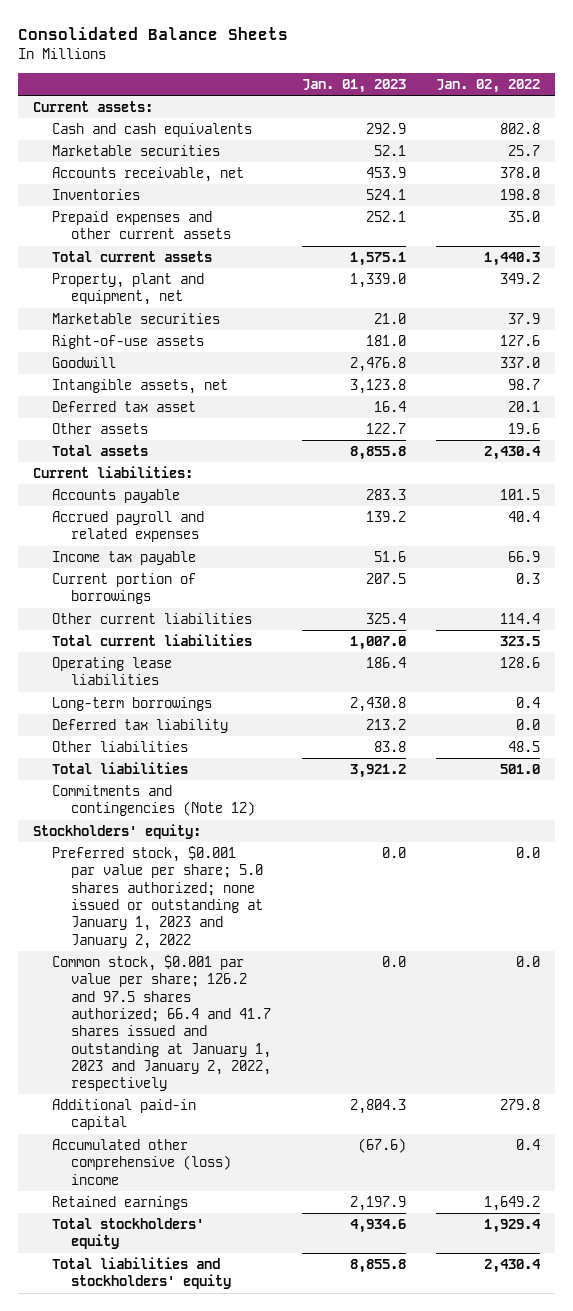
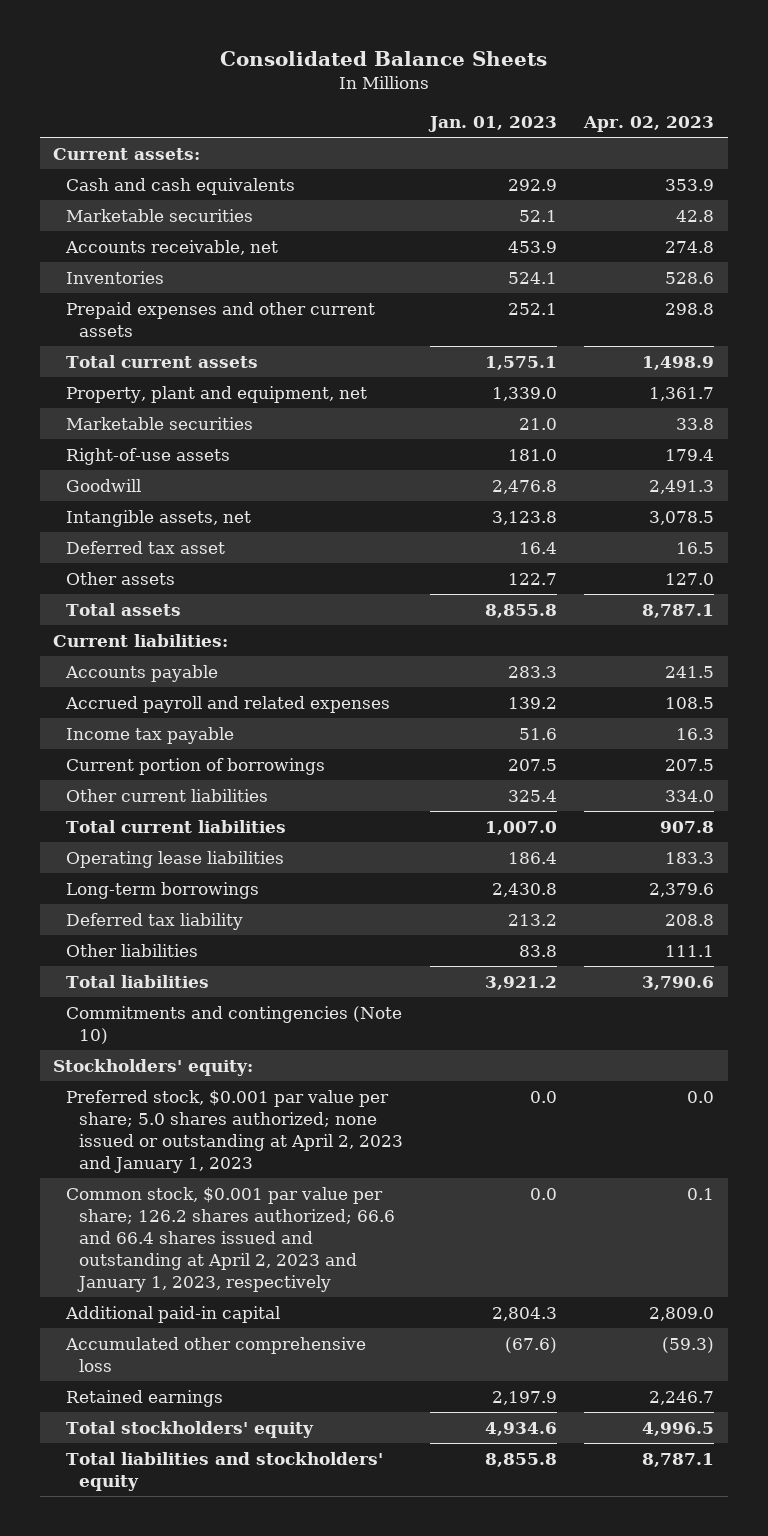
[435,79,540,94] Jan. 02, 2022 -> none
none -> [583,116,715,133] Apr. 02, 2023
[52,785,256,817] Commitments and contingencies (Note 12) -> [66,1005,403,1044] Commitments and contingencies (Note 10)
[52,846,264,949] Preferred stock, $0.001 par value per share; 5.0 shares authorized; none issued or outstanding at January 1, 2023 and January 2, 2022 -> [66,1089,403,1174] Preferred stock, $0.001 par value per share; 5.0 shares authorized; none issued or outstanding at April 2, 2023 and January 1, 2023
[52,955,272,1092] Common stock, $0.001 par value per share; 126.2 and 97.5 shares authorized; 66.4 and 41.7 shares issued and outstanding at January 1, 2023 and January 2, 2022, respectively -> [66,1186,395,1293] Common stock, $0.001 par value per share; 126.2 shares authorized; 66.6 and 66.4 shares issued and outstanding at April 2, 2023 and January 1, 2023, respectively
[52,1139,232,1185] Accumulated other comprehensive (loss) income -> [65,1336,367,1372] Accumulated other comprehensive loss

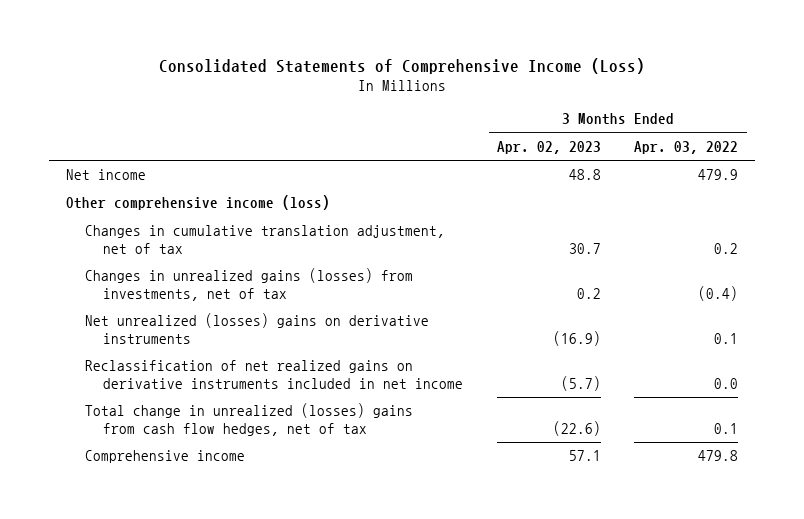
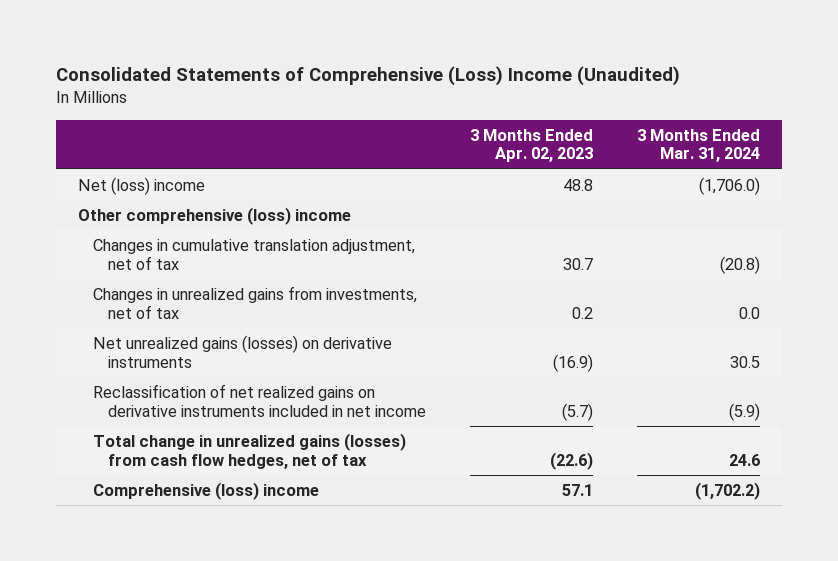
[159,58,646,75] Consolidated Statements of Comprehensive Income (Loss) -> [56,66,681,87] Consolidated Statements of Comprehensive (Loss) Income (Unaudited)
[634,140,739,154] Apr. 03, 2022 -> none
none -> [637,128,761,163] 3 Months Ended Mar. 31, 2024
[65,169,146,181] Net income -> [78,176,206,195] Net (loss) income
[65,195,330,211] Other comprehensive income (loss) -> [78,206,352,225] Other comprehensive (loss) income
[84,268,413,301] Changes in unrealized gains (losses) from investments, net of tax -> [93,285,418,319] Changes in unrealized gains from investments, net of tax
[84,313,429,344] Net unrealized (losses) gains on derivative instruments -> [93,334,393,368] Net unrealized gains (losses) on derivative instruments
[84,403,413,436] Total change in unrealized (losses) gains from cash flow hedges, net of tax -> [93,432,407,469] Total change in unrealized gains (losses) from cash flow hedges, net of tax
[84,450,245,464] Comprehensive income -> [93,481,320,500] Comprehensive (loss) income

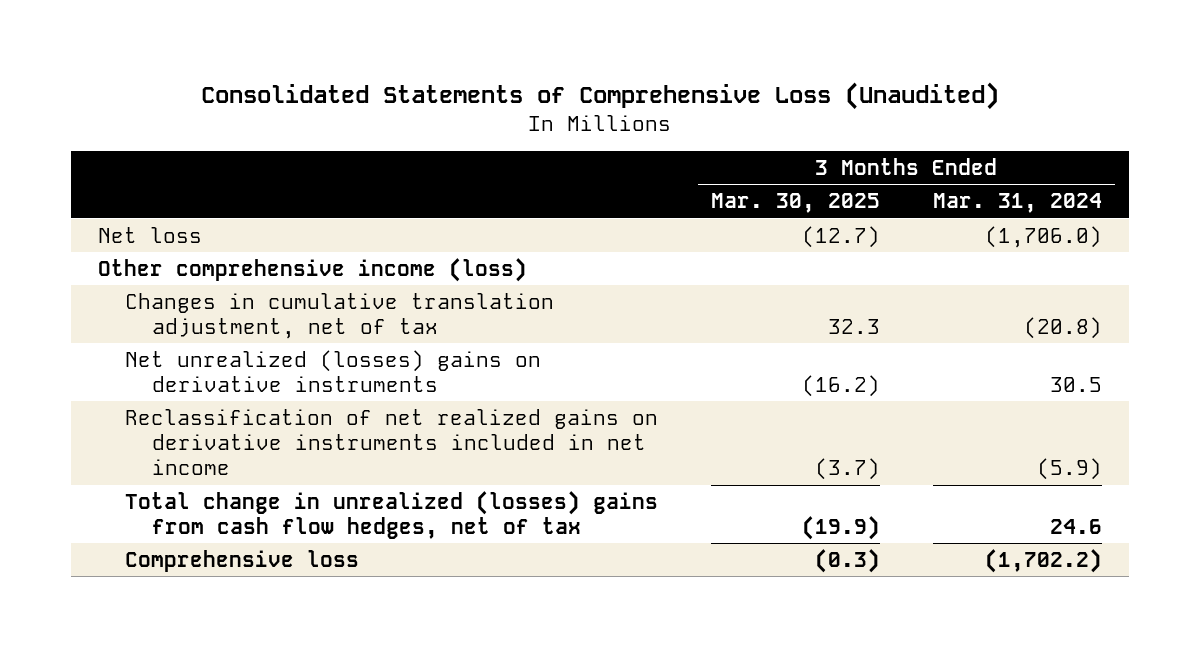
[56,66,681,87] Consolidated Statements of Comprehensive (Loss) Income (Unaudited) -> [200,82,999,111] Consolidated Statements of Comprehensive Loss (Unaudited)
[470,128,594,163] 3 Months Ended Apr. 02, 2023 -> none
none -> [710,193,880,214] Mar. 30, 2025
[78,176,206,195] Net (loss) income -> [97,226,202,243] Net loss
[78,206,352,225] Other comprehensive (loss) income -> [97,257,527,282] Other comprehensive income (loss)
[93,285,418,319] Changes in unrealized gains from investments, net of tax -> none
[93,334,393,368] Net unrealized gains (losses) on derivative instruments -> [124,349,541,393] Net unrealized (losses) gains on derivative instruments
[93,432,407,469] Total change in unrealized gains (losses) from cash flow hedges, net of tax -> [124,490,658,540] Total change in unrealized (losses) gains from cash flow hedges, net of tax
[93,481,320,500] Comprehensive (loss) income -> [124,549,359,572] Comprehensive loss

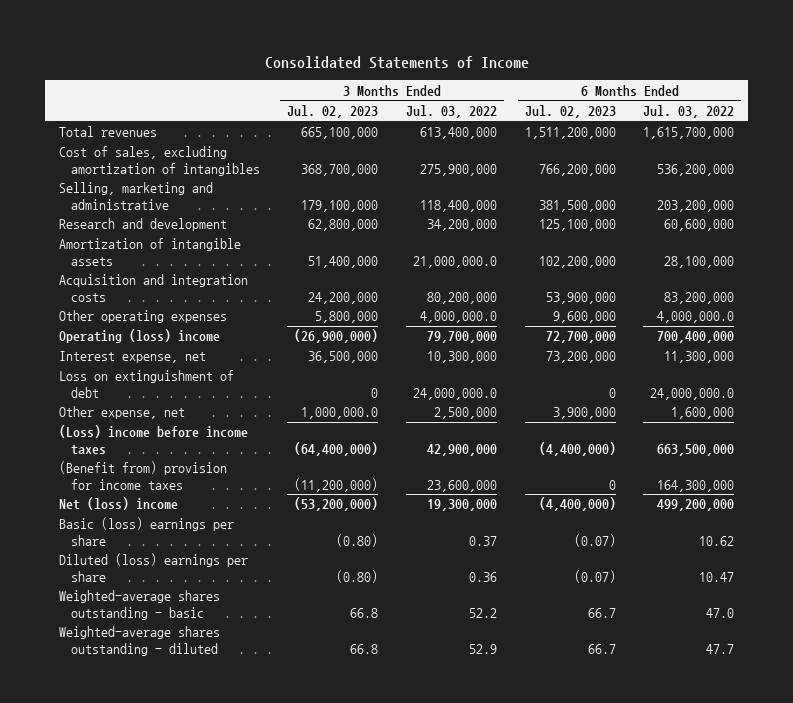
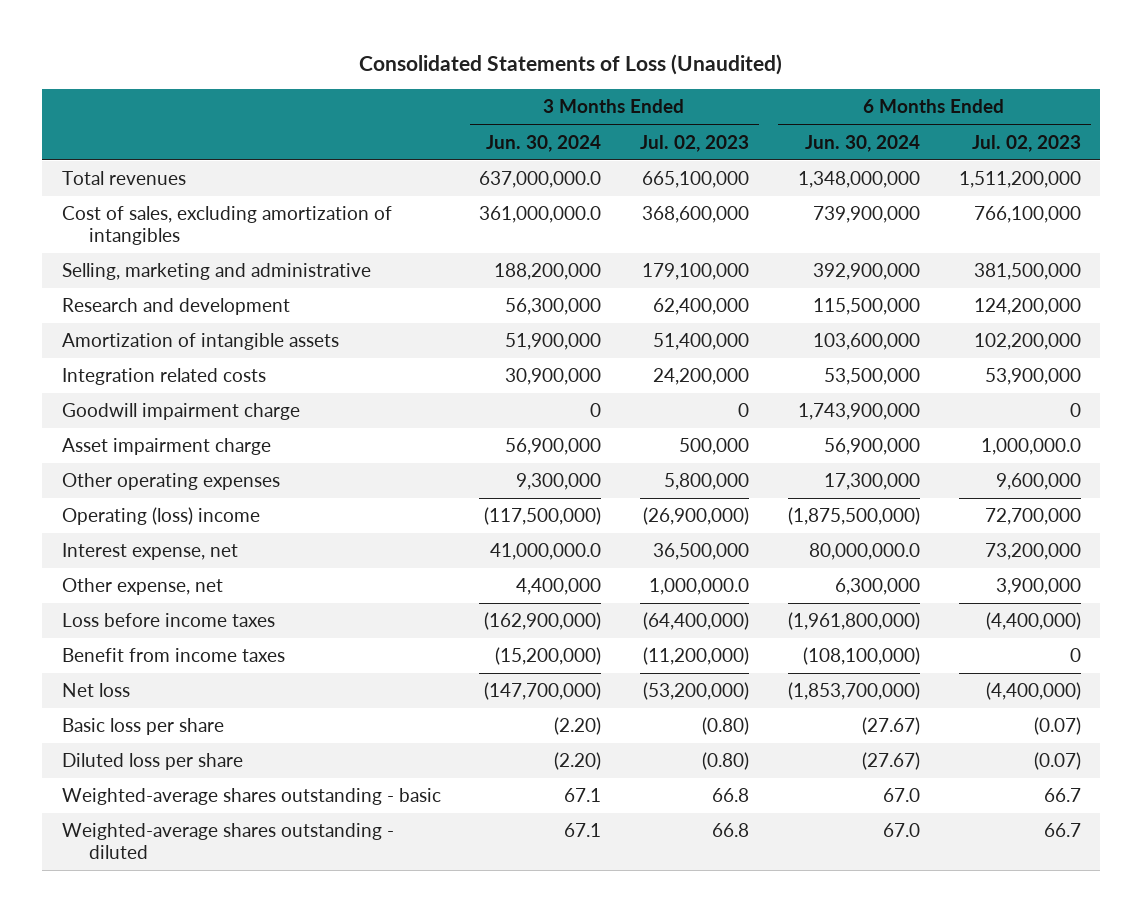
[264,55,529,69] Consolidated Statements of Income -> [359,53,783,75] Consolidated Statements of Loss (Unaudited)
[406,104,498,118] Jul. 03, 2022 -> none
[643,104,735,118] Jul. 03, 2022 -> none
none -> [486,134,602,152] Jun. 30, 2024
none -> [805,134,921,152] Jun. 30, 2024
[301,163,379,176] 368,700,000 -> [642,206,750,224] 368,600,000
[538,163,616,176] 766,200,000 -> [973,206,1081,224] 766,100,000
[308,219,379,232] 62,800,000 -> [653,298,750,316] 62,400,000
[538,219,616,232] 125,100,000 -> [973,298,1081,316] 124,200,000
[58,274,248,302] Acquisition and integration costs -> [61,368,266,386] Integration related costs
none -> [61,403,300,421] Goodwill impairment charge
none -> [61,438,271,456] Asset impairment charge
[58,370,234,398] Loss on extinguishment of debt -> none
[58,425,248,455] (Loss) income before income taxes -> [61,613,275,628] Loss before income taxes
[58,461,227,490] (Benefit from) provision for income taxes -> [61,648,285,663] Benefit from income taxes
[58,497,178,511] Net (loss) income -> [61,683,130,698] Net loss
[58,517,234,546] Basic (loss) earnings per share -> [61,718,224,736] Basic loss per share
[58,553,248,582] Diluted (loss) earnings per share -> [61,753,243,771] Diluted loss per share

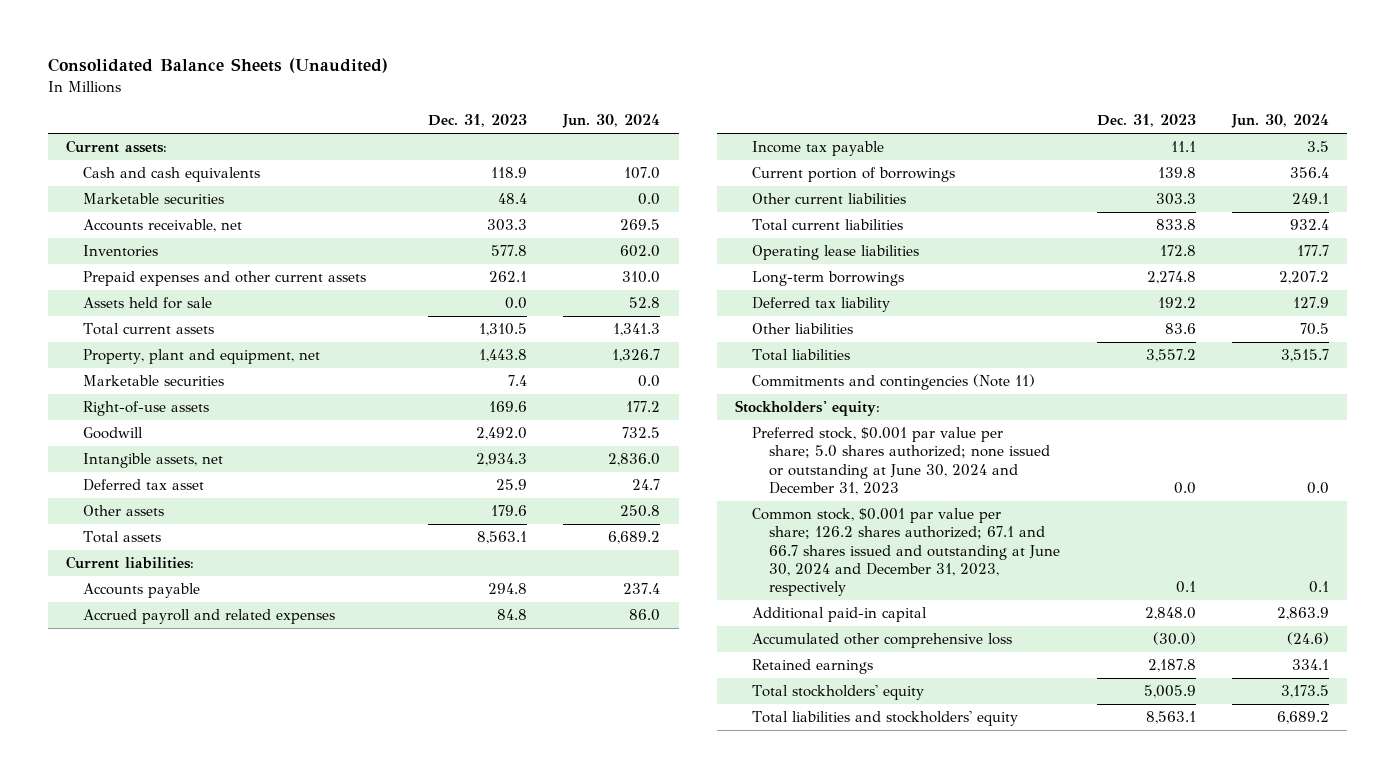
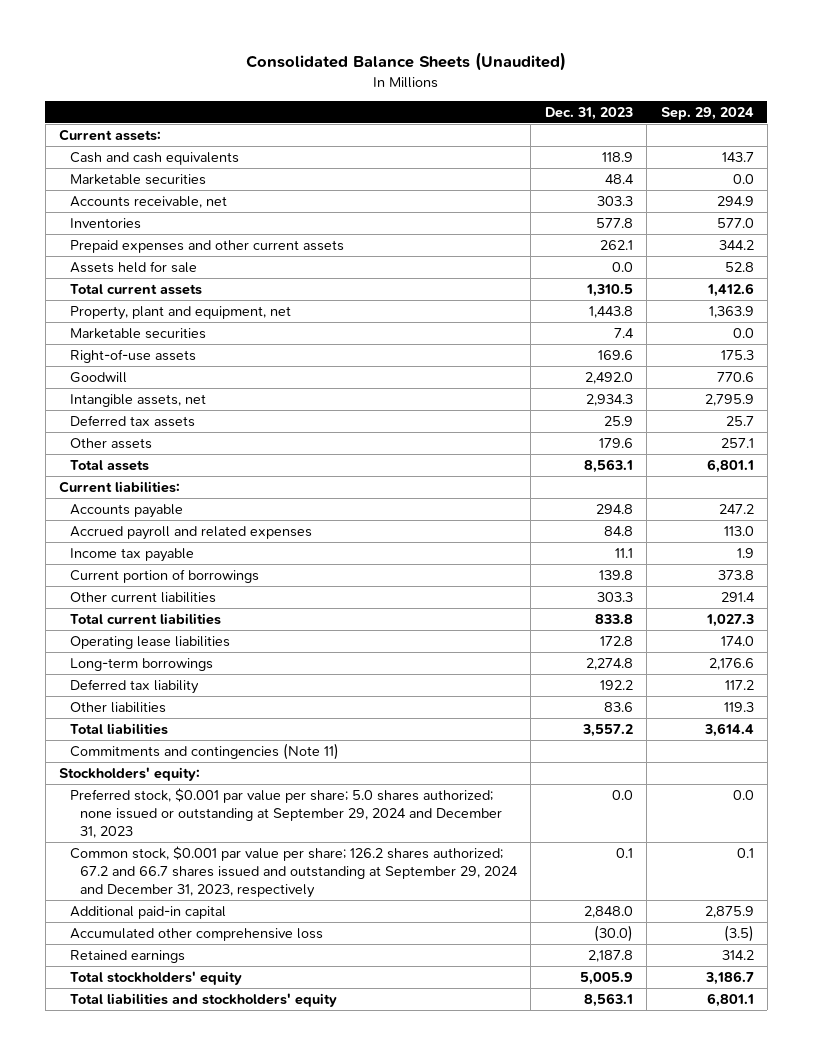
[562,114,661,129] Jun. 30, 2024 -> none
none -> [660,106,754,120] Sep. 29, 2024
[83,479,205,492] Deferred tax asset -> [69,414,195,427] Deferred tax assets
[752,427,1051,495] Preferred stock, $0.001 par value per share; 5.0 shares authorized; none issued or outstanding at June 30, 2024 and December 31, 2023 -> [69,787,502,838] Preferred stock, $0.001 par value per share; 5.0 shares authorized; none issued or outstanding at September 29, 2024 and December 31, 2023
[752,508,1061,596] Common stock, $0.001 par value per share; 126.2 shares authorized; 67.1 and 66.7 shares issued and outstanding at June 30, 2024 and December 31, 2023, respectively -> [69,845,518,898] Common stock, $0.001 par value per share; 126.2 shares authorized; 67.2 and 66.7 shares issued and outstanding at September 29, 2024 and December 31, 2023, respectively

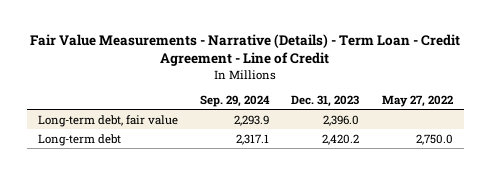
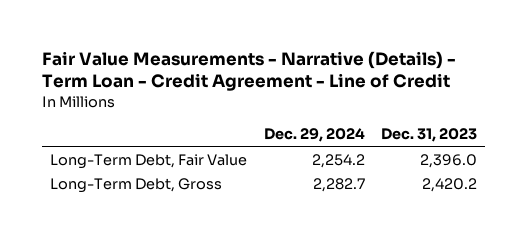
[200,94,271,107] Sep. 29, 2024 -> none
[381,94,453,107] May 27, 2022 -> none
none -> [263,128,365,143] Dec. 29, 2024
[37,114,178,127] Long-term debt, fair value -> [50,153,248,169] Long-Term Debt, Fair Value
[37,133,121,146] Long-term debt -> [50,177,223,193] Long-Term Debt, Gross

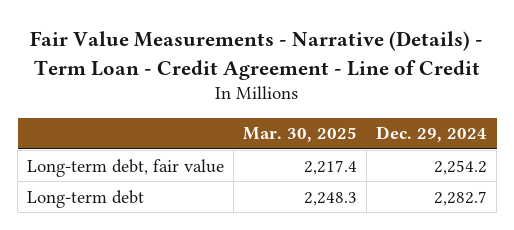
[380,128,477,143] Dec. 31, 2023 -> none
none -> [243,127,358,143] Mar. 30, 2025
[50,153,248,169] Long-Term Debt, Fair Value -> [27,158,225,177] Long-term debt, fair value
[50,177,223,193] Long-Term Debt, Gross -> [27,189,145,208] Long-term debt

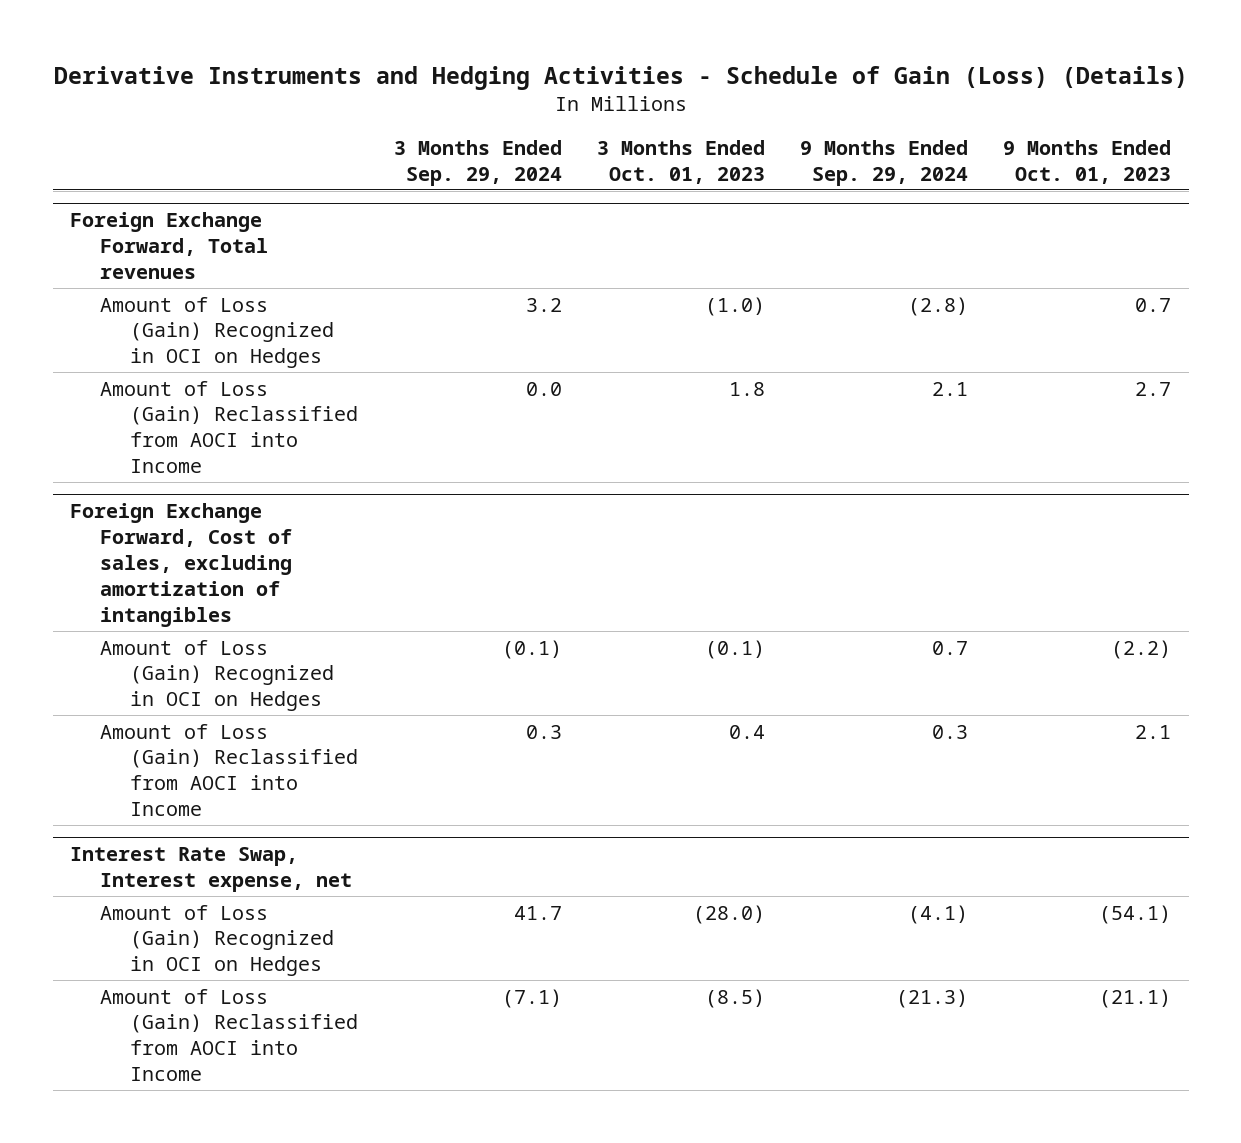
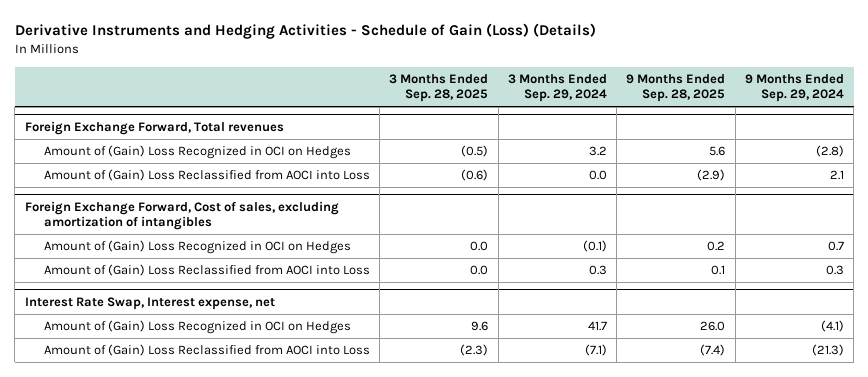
[596,140,765,184] 3 Months Ended Oct. 01, 2023 -> none
[1002,140,1171,184] 9 Months Ended Oct. 01, 2023 -> none
none -> [389,73,489,103] 3 Months Ended Sep. 28, 2025
none -> [626,73,726,103] 9 Months Ended Sep. 28, 2025
[100,296,335,369] Amount of Loss (Gain) Recognized in OCI on Hedges -> [44,145,352,160] Amount of (Gain) Loss Recognized in OCI on Hedges
[100,380,359,474] Amount of Loss (Gain) Reclassified from AOCI into Income -> [44,169,371,182] Amount of (Gain) Loss Reclassified from AOCI into Loss
[100,639,335,712] Amount of Loss (Gain) Recognized in OCI on Hedges -> [44,240,352,255] Amount of (Gain) Loss Recognized in OCI on Hedges
[100,723,359,817] Amount of Loss (Gain) Reclassified from AOCI into Income -> [44,264,371,277] Amount of (Gain) Loss Reclassified from AOCI into Loss
[100,904,335,977] Amount of Loss (Gain) Recognized in OCI on Hedges -> [44,320,352,335] Amount of (Gain) Loss Recognized in OCI on Hedges
[100,988,359,1082] Amount of Loss (Gain) Reclassified from AOCI into Income -> [44,344,371,357] Amount of (Gain) Loss Reclassified from AOCI into Loss

